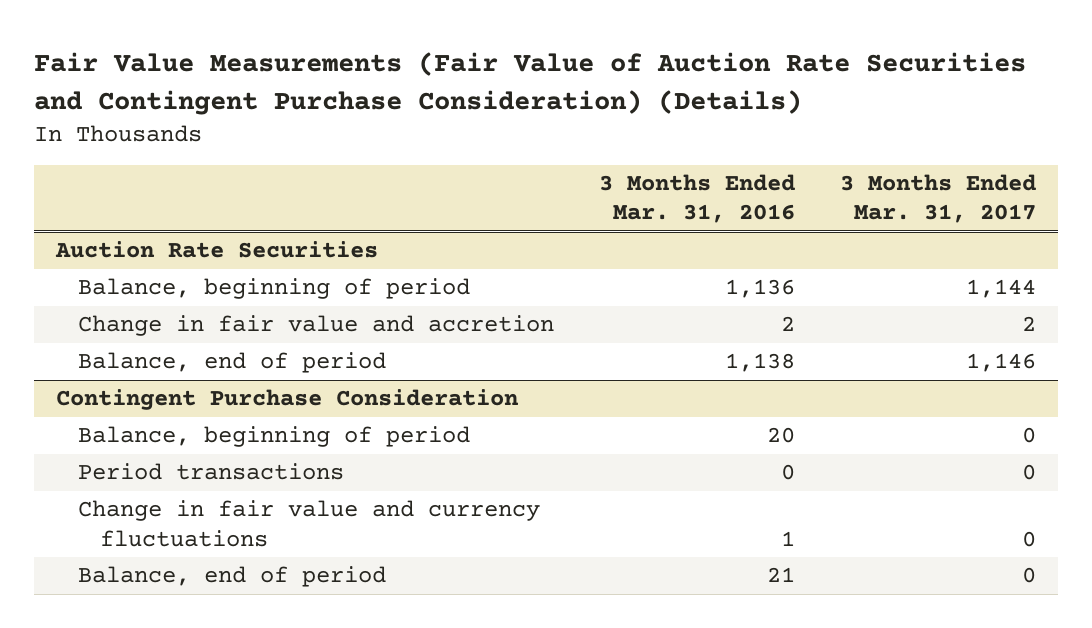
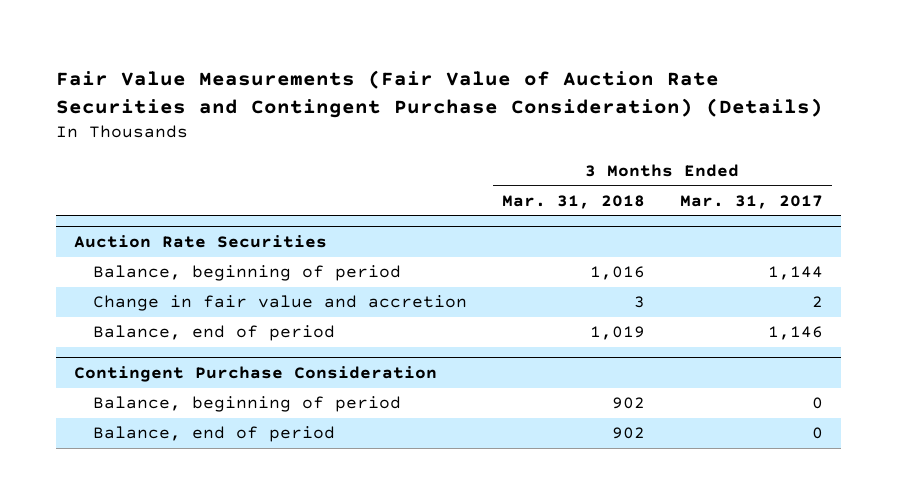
[599,174,796,224] 3 Months Ended Mar. 31, 2016 -> none
none -> [501,194,645,209] Mar. 31, 2018
[78,463,345,481] Period transactions -> none
[78,500,541,547] Change in fair value and currency fluctuations -> none

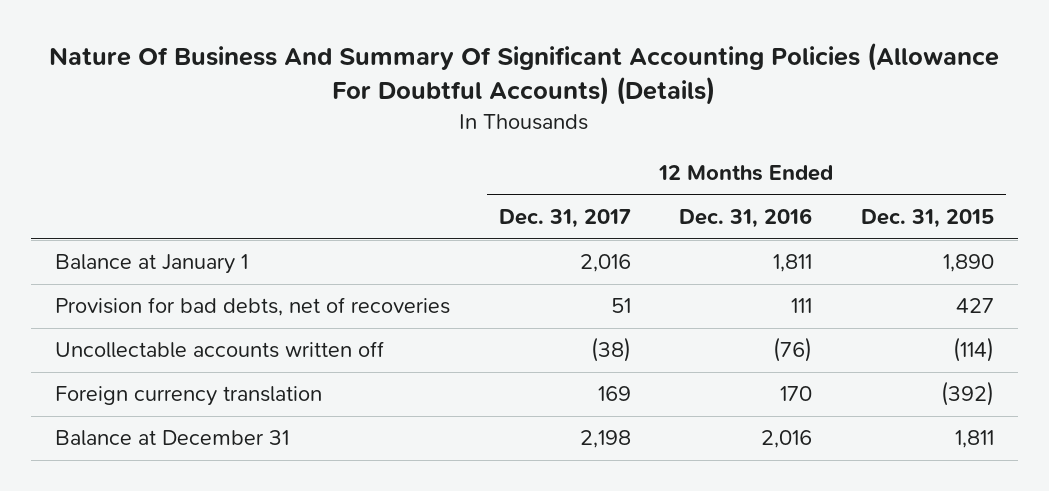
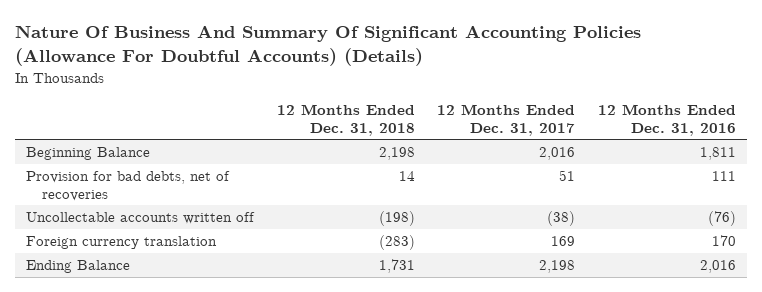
[860,209,994,229] Dec. 31, 2015 -> none
none -> [276,103,415,136] 12 Months Ended Dec. 31, 2018
[55,254,249,275] Balance at January 1 -> [26,147,151,161] Beginning Balance
[55,430,290,447] Balance at December 31 -> [26,260,131,274] Ending Balance

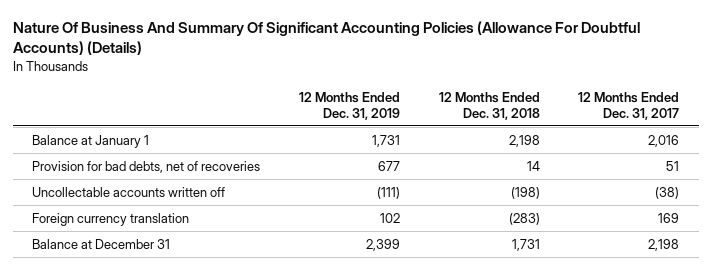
[597,103,736,136] 12 Months Ended Dec. 31, 2016 -> none
none -> [298,91,400,120] 12 Months Ended Dec. 31, 2019
[26,147,151,161] Beginning Balance -> [32,134,150,148] Balance at January 1
[26,260,131,274] Ending Balance -> [32,238,171,249] Balance at December 31

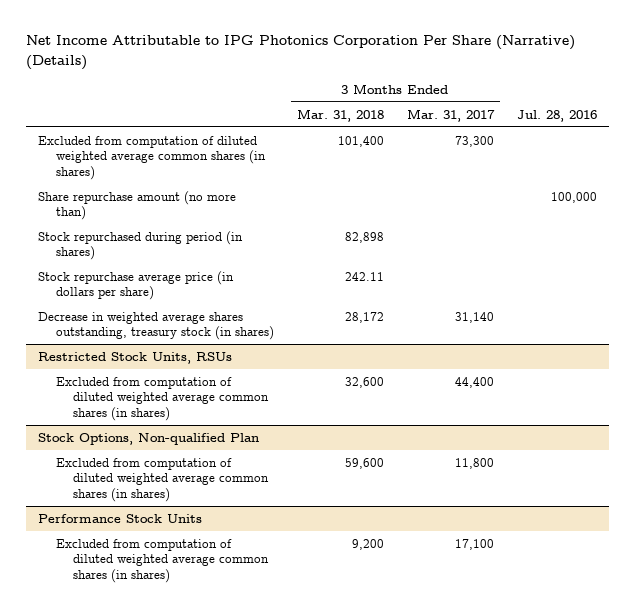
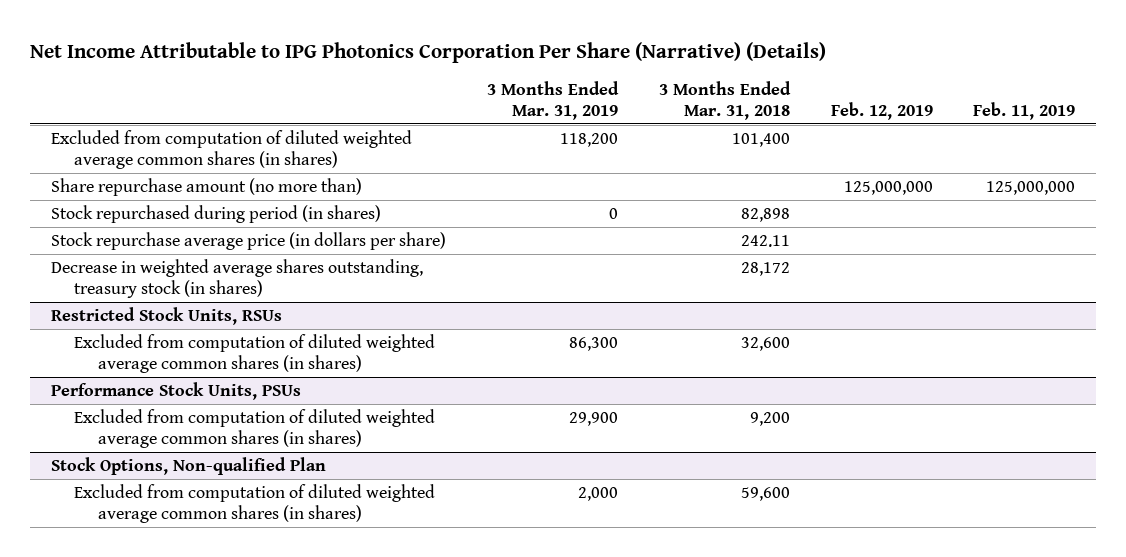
[407,108,496,122] Mar. 31, 2017 -> none
[517,109,598,122] Jul. 28, 2016 -> none
none -> [486,80,619,120] 3 Months Ended Mar. 31, 2019
none -> [830,101,933,120] Feb. 12, 2019
none -> [973,101,1076,120] Feb. 11, 2019
none -> [50,381,301,400] Performance Stock Units, PSUs
none -> [74,408,436,449] Excluded from computation of diluted weighted average common shares (in shares)
[37,513,202,523] Performance Stock Units -> none
[55,538,270,583] Excluded from computation of diluted weighted average common shares (in shares) -> none

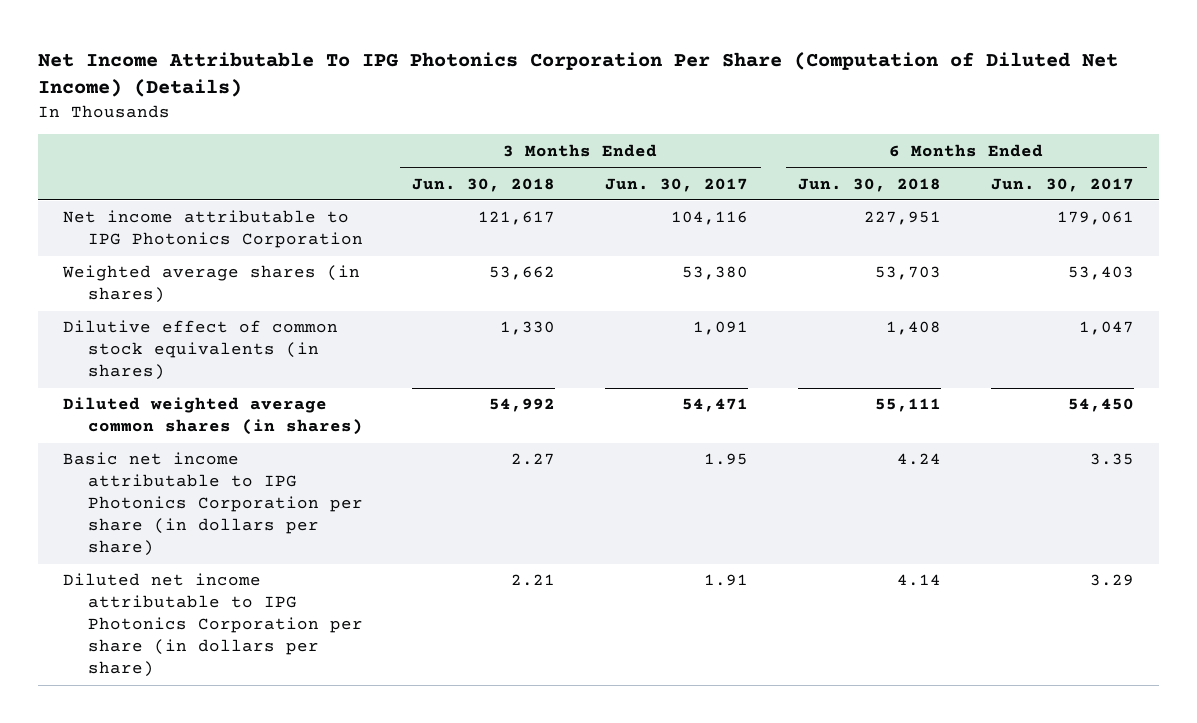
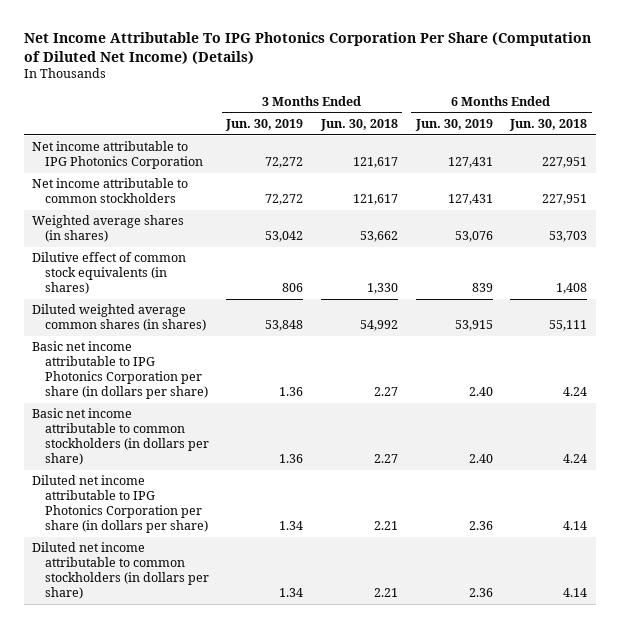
[605,177,749,192] Jun. 30, 2017 -> none
[991,177,1135,192] Jun. 30, 2017 -> none
none -> [225,119,304,132] Jun. 30, 2019
none -> [414,119,493,132] Jun. 30, 2019
none -> [32,178,189,204] Net income attributable to common stockholders
none -> [32,408,209,465] Basic net income attributable to common stockholders (in dollars per share)
none -> [32,542,209,599] Diluted net income attributable to common stockholders (in dollars per share)

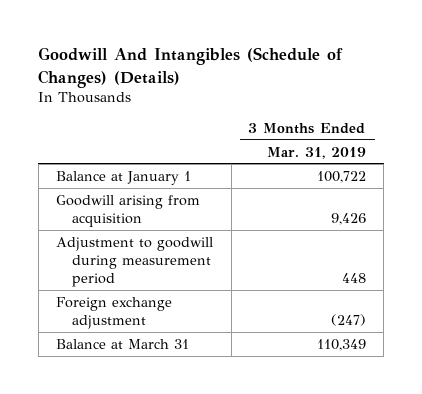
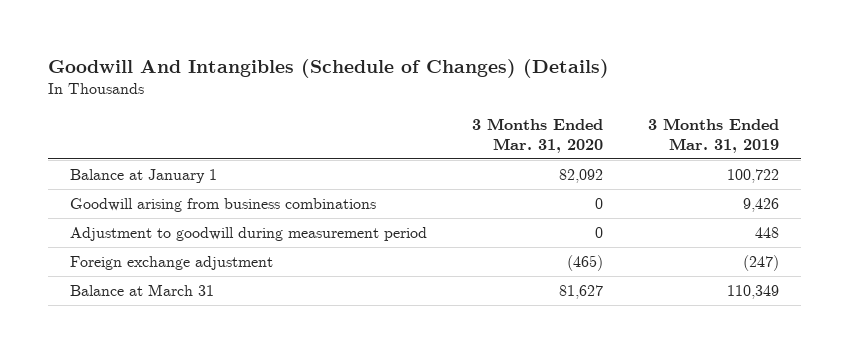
none -> [472,118,604,154] 3 Months Ended Mar. 31, 2020
[56,194,201,227] Goodwill arising from acquisition -> [70,197,377,212] Goodwill arising from business combinations

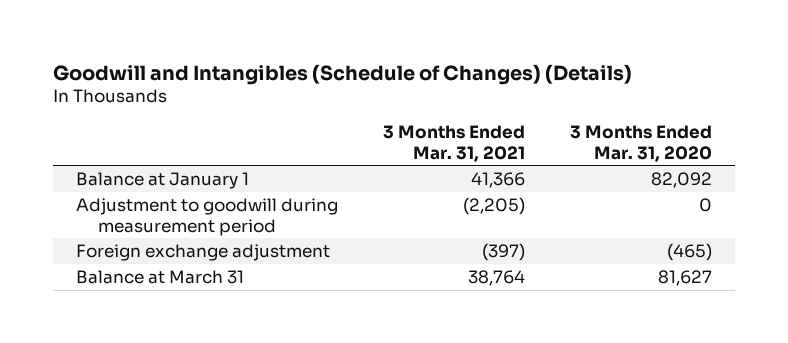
[47,58,609,78] Goodwill And Intangibles (Schedule of Changes) (Details) -> [53,63,633,85] Goodwill and Intangibles (Schedule of Changes) (Details)
[647,118,779,154] 3 Months Ended Mar. 31, 2019 -> none
none -> [382,125,525,162] 3 Months Ended Mar. 31, 2021
[70,197,377,212] Goodwill arising from business combinations -> none

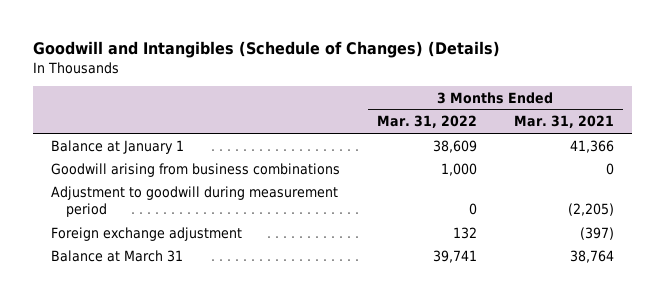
[570,125,713,162] 3 Months Ended Mar. 31, 2020 -> none
none -> [376,115,477,129] Mar. 31, 2022
none -> [51,162,341,177] Goodwill arising from business combinations

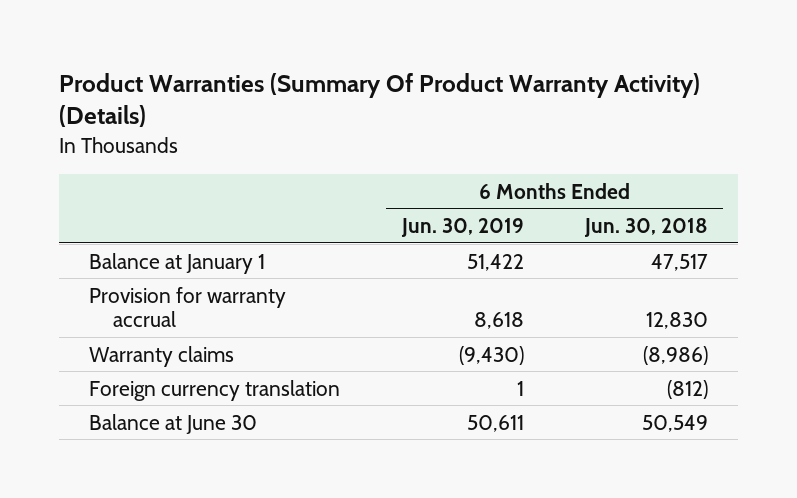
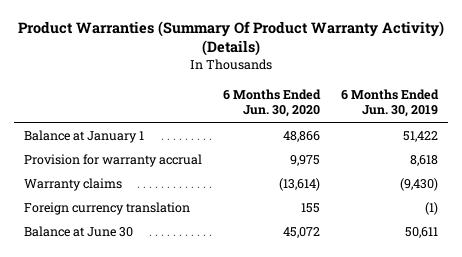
[583,218,708,238] Jun. 30, 2018 -> none
none -> [222,88,321,118] 6 Months Ended Jun. 30, 2020
[516,380,524,396] 1 -> [424,201,438,215] (1)

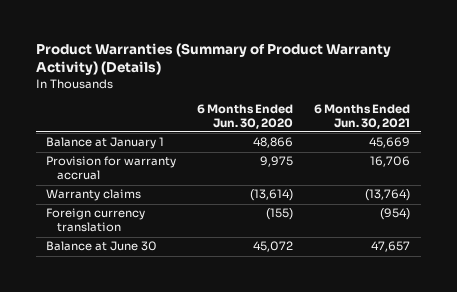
[17,21,444,57] Product Warranties (Summary Of Product Warranty Activity) (Details) -> [36,42,392,75] Product Warranties (Summary of Product Warranty Activity) (Details)
[340,88,439,118] 6 Months Ended Jun. 30, 2019 -> none
none -> [314,103,411,129] 6 Months Ended Jun. 30, 2021
[300,202,320,213] 155 -> [266,208,294,221] (155)

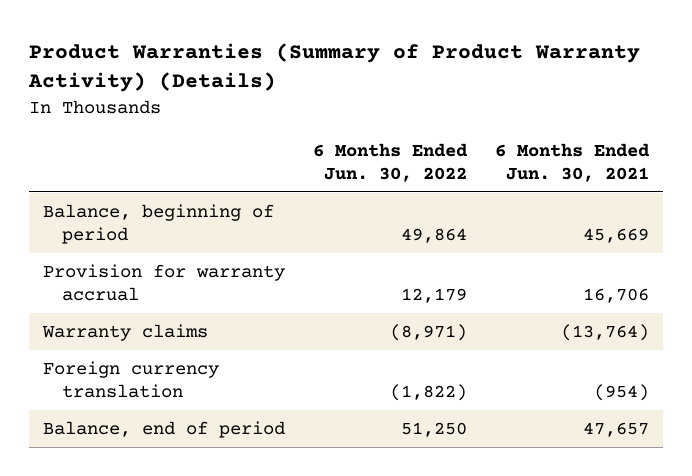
[197,103,294,129] 6 Months Ended Jun. 30, 2020 -> none
none -> [313,142,469,182] 6 Months Ended Jun. 30, 2022
[46,137,165,150] Balance at January 1 -> [43,203,275,245] Balance, beginning of period
[46,241,158,252] Balance at June 30 -> [43,420,286,438] Balance, end of period

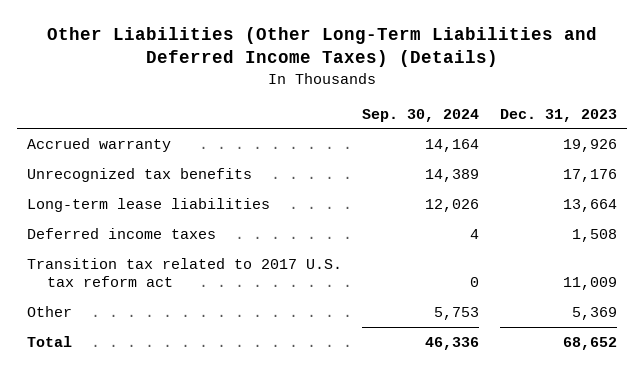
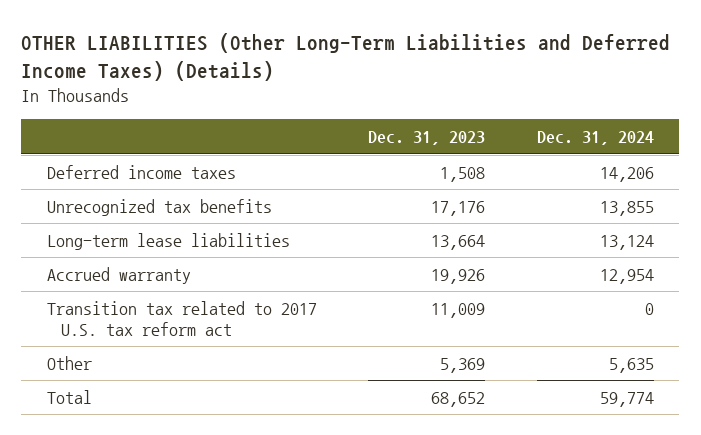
[46,26,597,68] Other Liabilities (Other Long-Term Liabilities and Deferred Income Taxes) (Details) -> [21,33,671,82] OTHER LIABILITIES (Other Long-Term Liabilities and Deferred Income Taxes) (Details)
[362,108,480,122] Sep. 30, 2024 -> none
none -> [536,131,654,146] Dec. 31, 2024
[26,227,216,239] Deferred income taxes -> [47,164,237,179] Deferred income taxes
[26,137,171,152] Accrued warranty -> [47,266,192,284] Accrued warranty

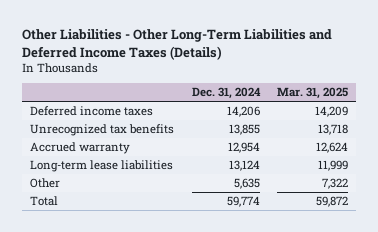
[21,33,671,82] OTHER LIABILITIES (Other Long-Term Liabilities and Deferred Income Taxes) (Details) -> [21,29,332,60] Other Liabilities - Other Long-Term Liabilities and Deferred Income Taxes (Details)
[368,131,486,146] Dec. 31, 2023 -> none
none -> [276,87,348,100] Mar. 31, 2025
[47,300,318,336] Transition tax related to 2017 U.S. tax reform act -> none
[47,232,291,250] Long-term lease liabilities -> [30,160,174,173] Long-term lease liabilities

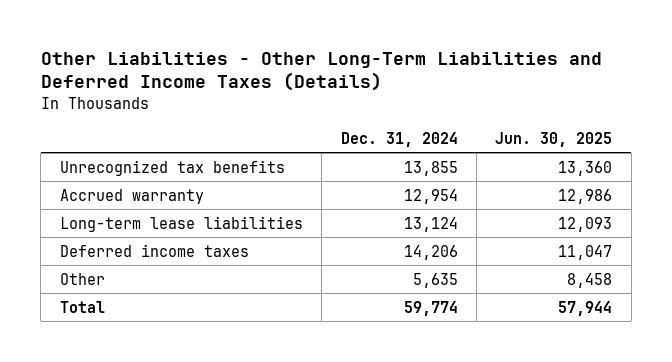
[276,87,348,100] Mar. 31, 2025 -> none
none -> [495,131,613,147] Jun. 30, 2025
[30,106,154,117] Deferred income taxes -> [59,243,249,257] Deferred income taxes

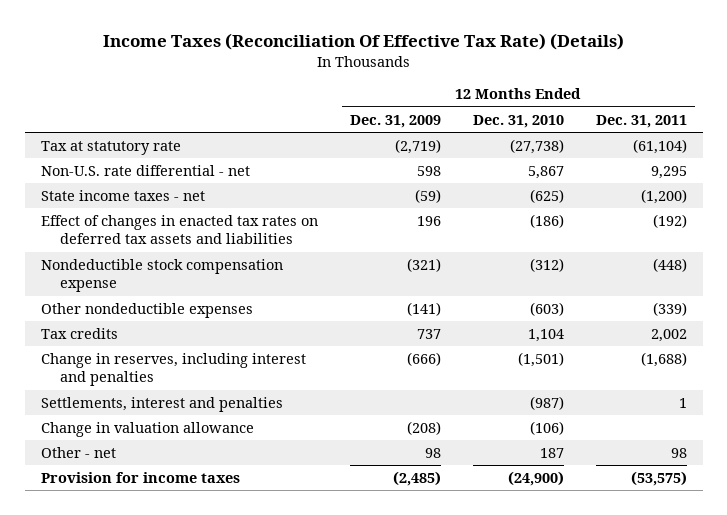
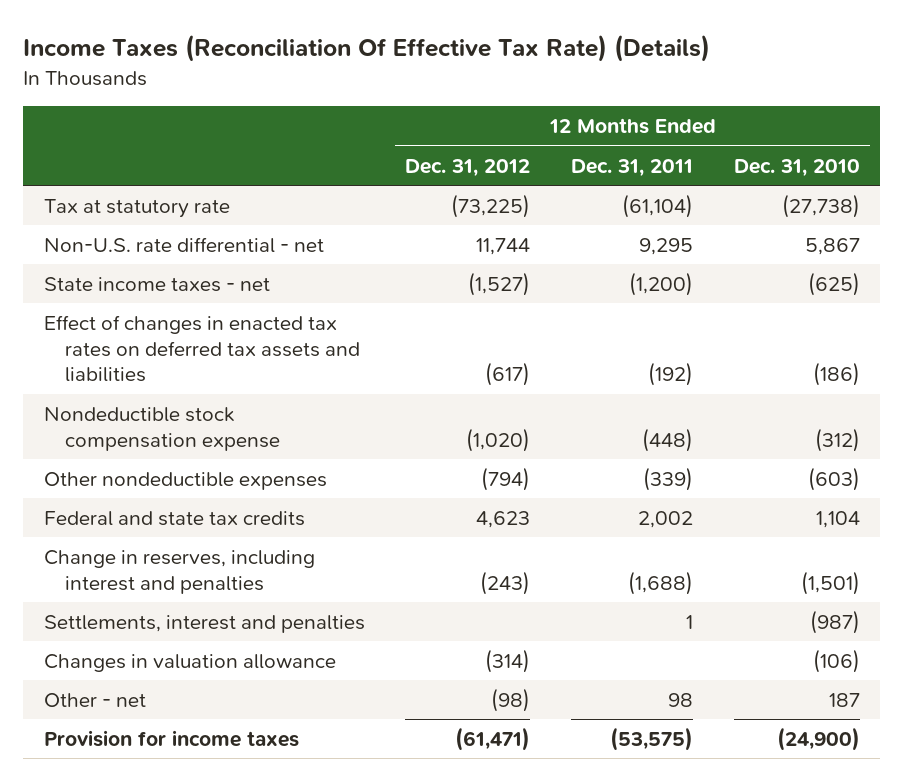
[349,114,441,128] Dec. 31, 2009 -> none
none -> [405,158,531,177] Dec. 31, 2012
[40,327,118,339] Tax credits -> [43,510,305,526] Federal and state tax credits
[40,421,254,437] Change in valuation allowance -> [43,653,336,672] Changes in valuation allowance

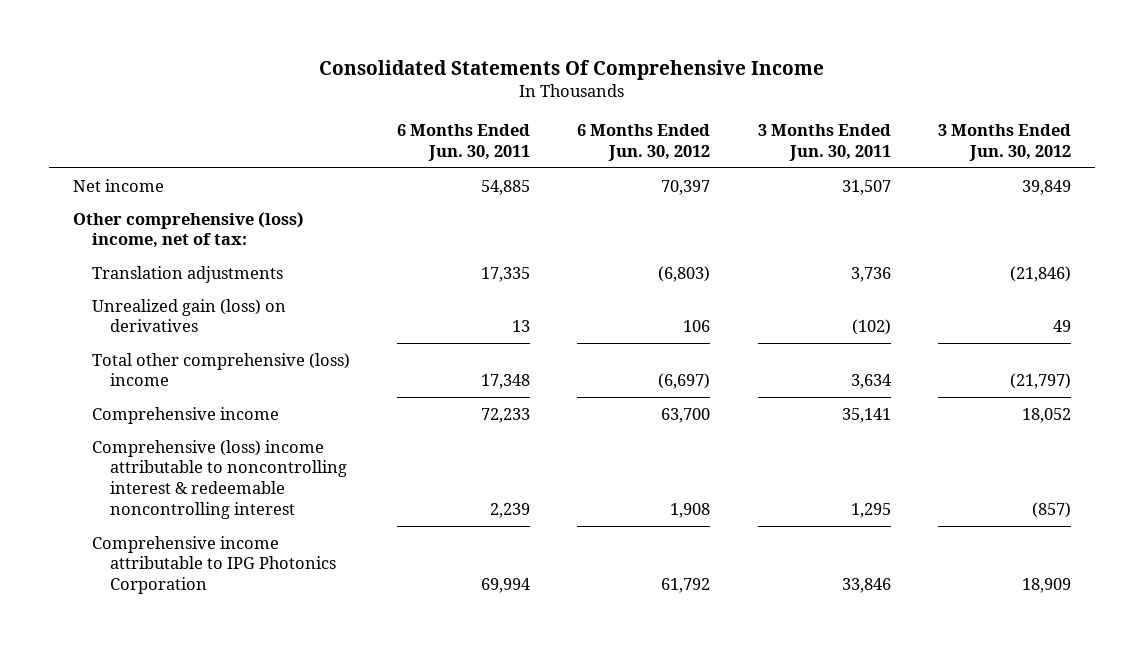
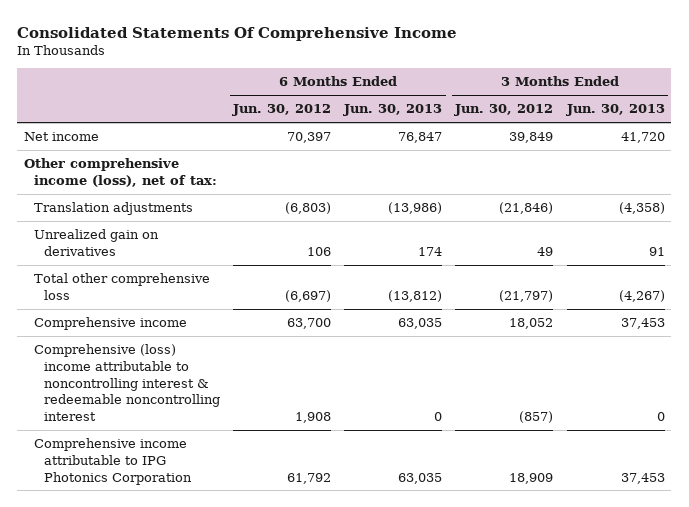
[396,123,530,161] 6 Months Ended Jun. 30, 2011 -> none
[757,123,891,161] 3 Months Ended Jun. 30, 2011 -> none
none -> [343,104,443,117] Jun. 30, 2013
none -> [565,104,665,117] Jun. 30, 2013
[72,211,304,249] Other comprehensive (loss) income, net of tax: -> [24,158,218,187] Other comprehensive income (loss), net of tax:
[91,298,286,333] Unrealized gain (loss) on derivatives -> [34,229,160,256] Unrealized gain on derivatives
[91,352,350,387] Total other comprehensive (loss) income -> [34,273,211,300] Total other comprehensive loss

